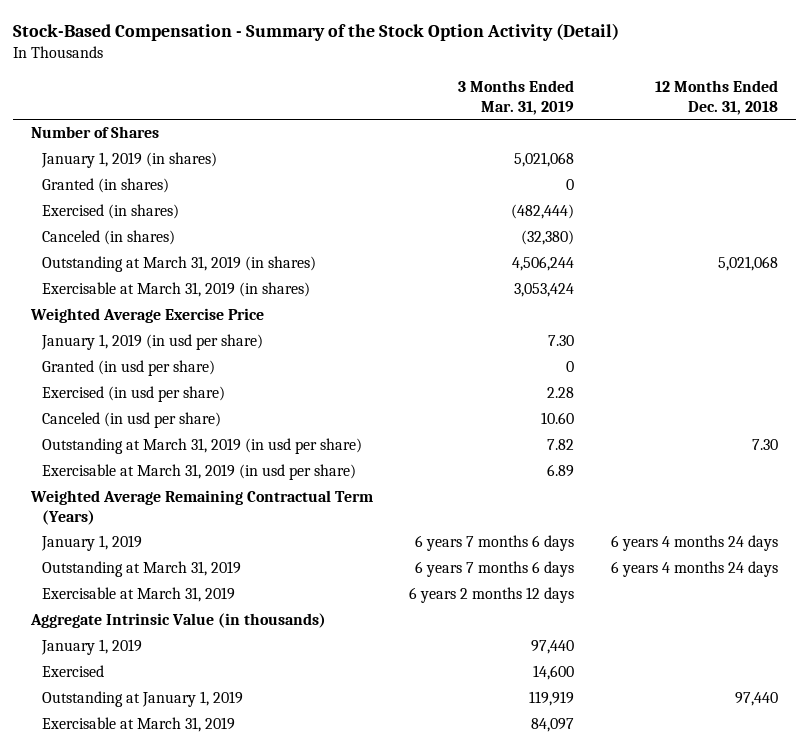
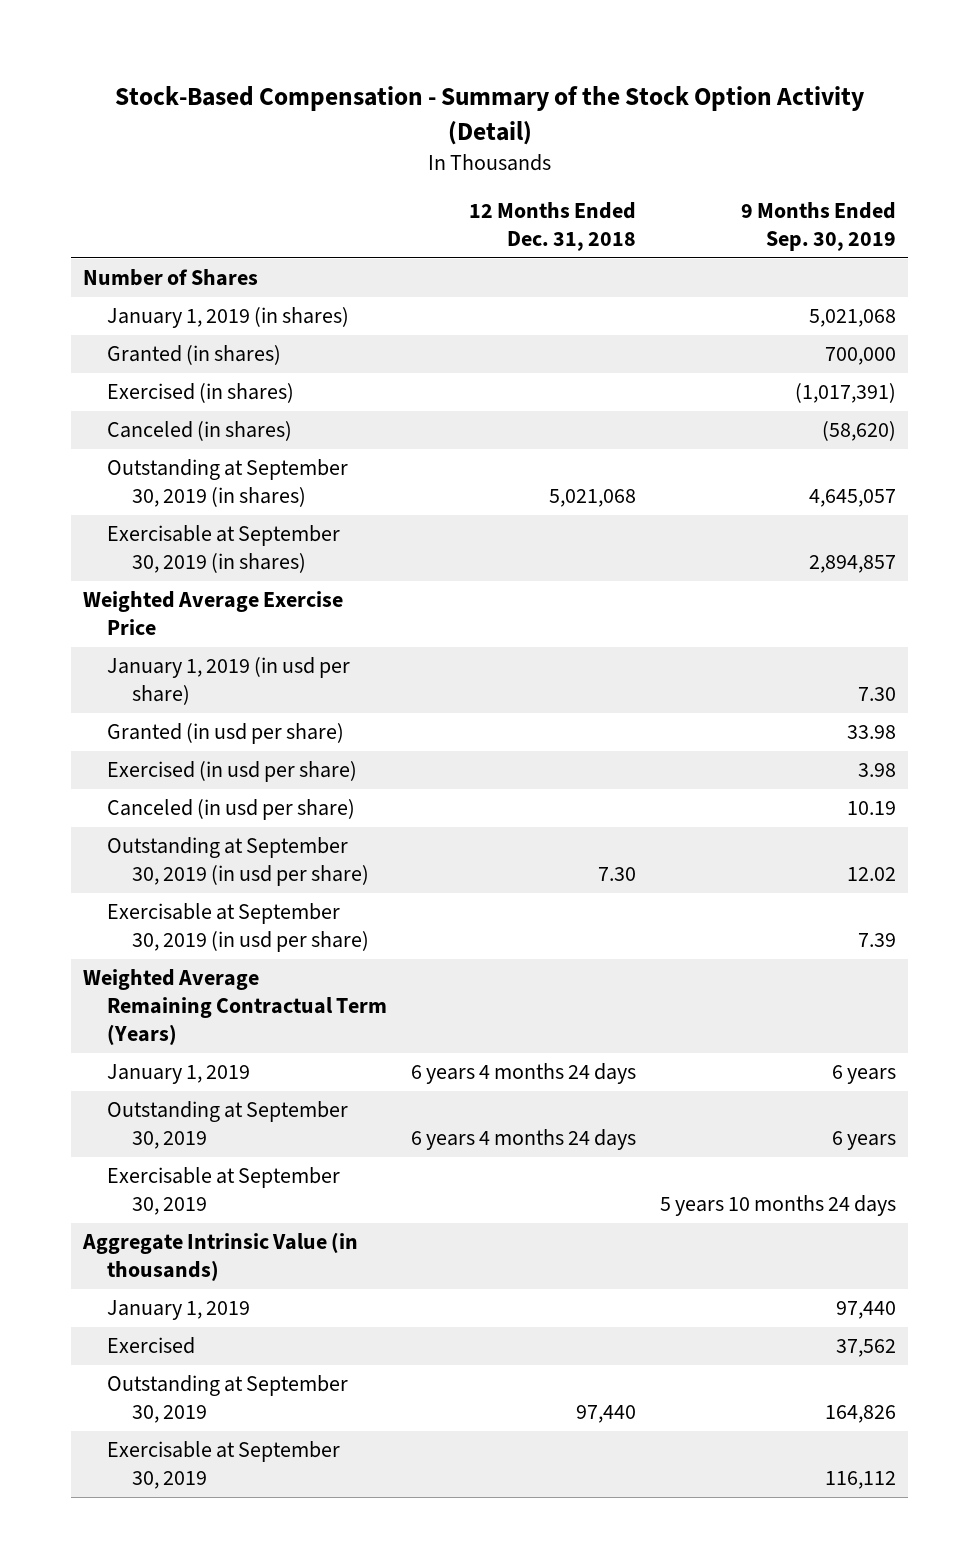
[458,79,575,115] 3 Months Ended Mar. 31, 2019 -> none
none -> [741,202,897,252] 9 Months Ended Sep. 30, 2019
[42,256,317,273] Outstanding at March 31, 2019 (in shares) -> [107,459,349,508] Outstanding at September 30, 2019 (in shares)
[42,282,311,298] Exercisable at March 31, 2019 (in shares) -> [107,525,341,574] Exercisable at September 30, 2019 (in shares)
[42,438,363,455] Outstanding at March 31, 2019 (in usd per share) -> [107,837,369,887] Outstanding at September 30, 2019 (in usd per share)
[42,464,357,481] Exercisable at March 31, 2019 (in usd per share) -> [107,903,369,953] Exercisable at September 30, 2019 (in usd per share)
[42,561,242,578] Outstanding at March 31, 2019 -> [107,1101,349,1150] Outstanding at September 30, 2019
[42,587,236,603] Exercisable at March 31, 2019 -> [107,1167,341,1216] Exercisable at September 30, 2019
[42,691,244,708] Outstanding at January 1, 2019 -> [107,1375,349,1424] Outstanding at September 30, 2019
[42,717,236,733] Exercisable at March 31, 2019 -> [107,1441,341,1490] Exercisable at September 30, 2019

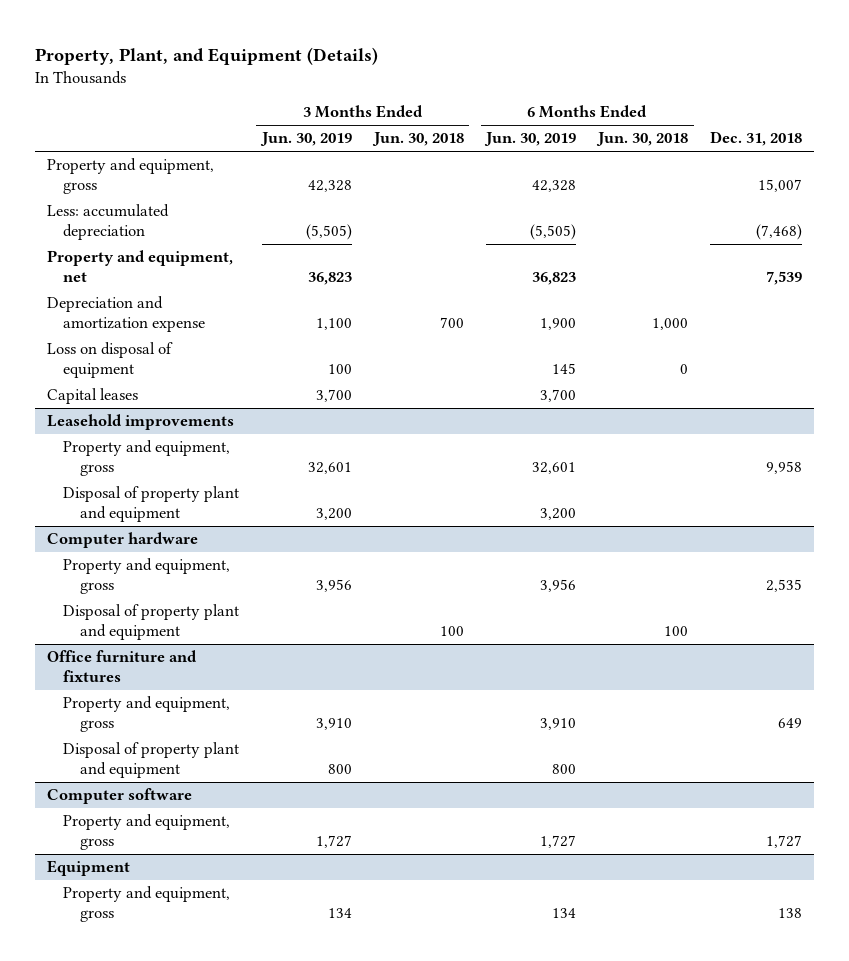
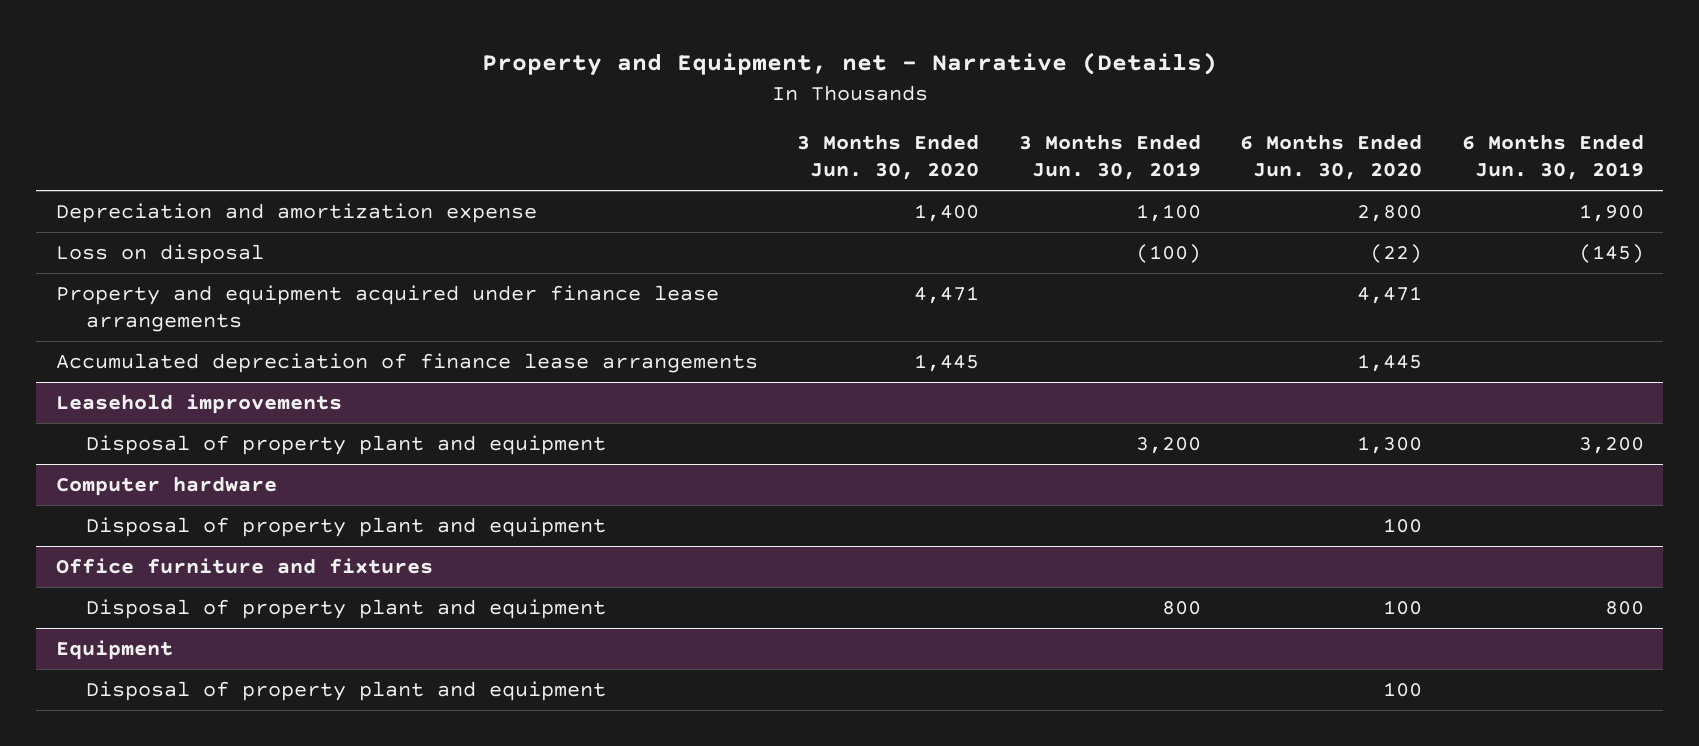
[35,46,379,65] Property, Plant, and Equipment (Details) -> [481,52,1217,77] Property and Equipment, net - Narrative (Details)
[371,132,464,147] Jun. 30, 2018 -> none
[596,132,689,147] Jun. 30, 2018 -> none
[710,131,803,147] Dec. 31, 2018 -> none
none -> [797,133,980,180] 3 Months Ended Jun. 30, 2020
none -> [1240,133,1423,180] 6 Months Ended Jun. 30, 2020
[46,158,214,194] Property and equipment, gross -> none
[46,204,169,240] Less: accumulated depreciation -> none
[46,250,233,282] Property and equipment, net -> none
[46,388,138,405] Capital leases -> none
[46,342,173,378] Loss on disposal of equipment -> [55,243,264,264] Loss on disposal
[327,363,352,374] 100 -> [1135,243,1201,263] (100)
[552,362,577,374] 145 -> [1578,243,1644,263] (145)
none -> [55,284,719,333] Property and equipment acquired under finance lease arrangements
none -> [55,352,758,373] Accumulated depreciation of finance lease arrangements
[63,440,231,476] Property and equipment, gross -> none
[63,558,231,594] Property and equipment, gross -> none
[63,696,231,732] Property and equipment, gross -> none
[46,788,192,805] Computer software -> none
[63,814,231,850] Property and equipment, gross -> none
[63,886,231,922] Property and equipment, gross -> none
none -> [85,680,606,701] Disposal of property plant and equipment

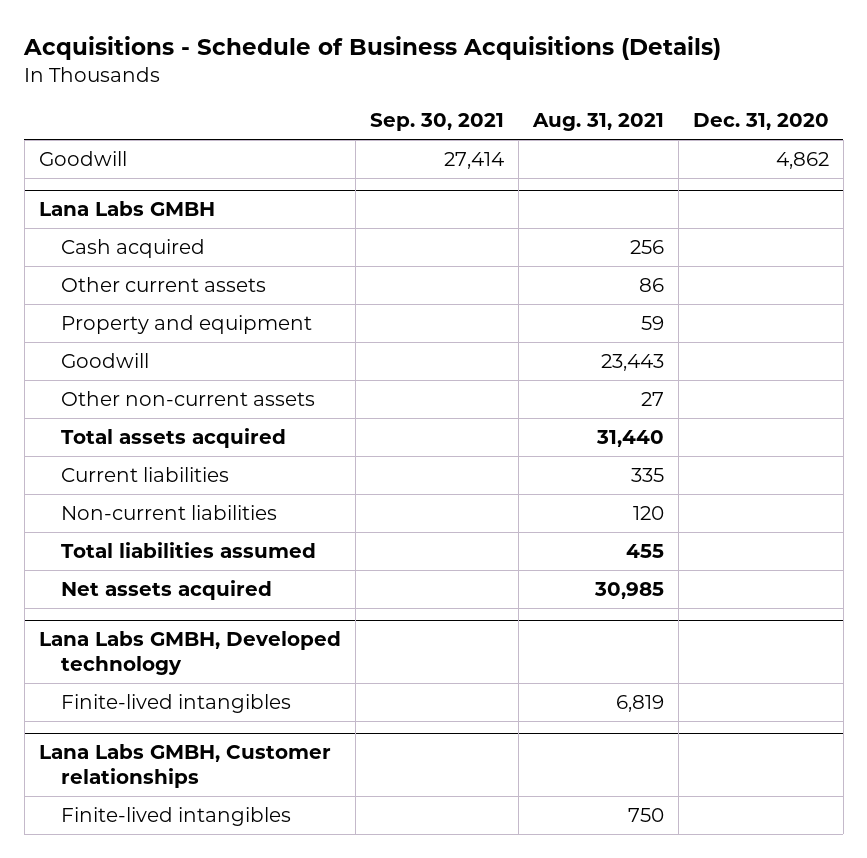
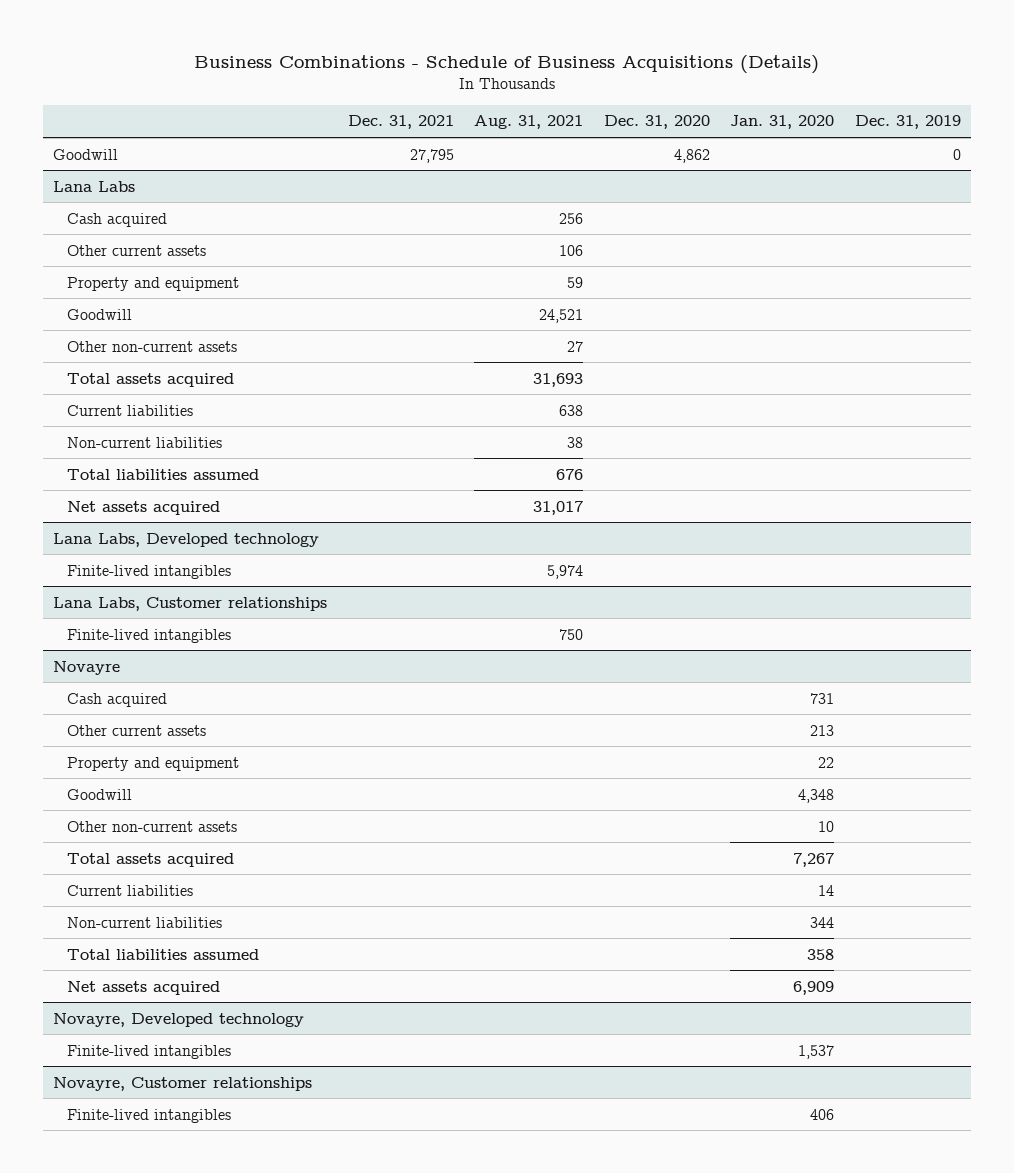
[23,36,722,61] Acquisitions - Schedule of Business Acquisitions (Details) -> [194,54,820,74] Business Combinations - Schedule of Business Acquisitions (Details)
[369,113,504,132] Sep. 30, 2021 -> none
none -> [347,115,454,130] Dec. 31, 2021
none -> [730,115,835,130] Jan. 31, 2020
none -> [854,115,961,130] Dec. 31, 2019
[38,201,215,217] Lana Labs GMBH -> [53,180,136,192] Lana Labs
[638,277,664,292] 86 -> [559,244,584,256] 106
[600,353,664,371] 23,443 -> [539,308,584,323] 24,521
[595,429,664,447] 31,440 -> [533,372,584,387] 31,693
[630,467,664,482] 335 -> [559,404,584,416] 638
[632,505,664,520] 120 -> [567,436,584,448] 38
[625,543,664,558] 455 -> [556,468,584,480] 676
[593,581,664,599] 30,985 -> [533,500,584,515] 31,017
[38,631,341,676] Lana Labs GMBH, Developed technology -> [53,532,320,547] Lana Labs, Developed technology
[615,694,664,712] 6,819 -> [547,564,584,579] 5,974
[38,744,331,789] Lana Labs GMBH, Customer relationships -> [53,596,328,611] Lana Labs, Customer relationships
none -> [53,660,121,675] Novayre
none -> [66,692,167,707] Cash acquired
none -> [66,724,206,736] Other current assets
none -> [66,756,239,771] Property and equipment
none -> [66,788,132,800] Goodwill
none -> [66,820,237,832] Other non-current assets
none -> [66,852,234,867] Total assets acquired
none -> [66,884,193,896] Current liabilities
none -> [66,916,222,928] Non-current liabilities
none -> [66,948,259,960] Total liabilities assumed
none -> [66,980,220,995] Net assets acquired
none -> [53,1012,305,1027] Novayre, Developed technology
none -> [66,1044,231,1059] Finite-lived intangibles
none -> [53,1076,313,1091] Novayre, Customer relationships
none -> [66,1108,231,1123] Finite-lived intangibles

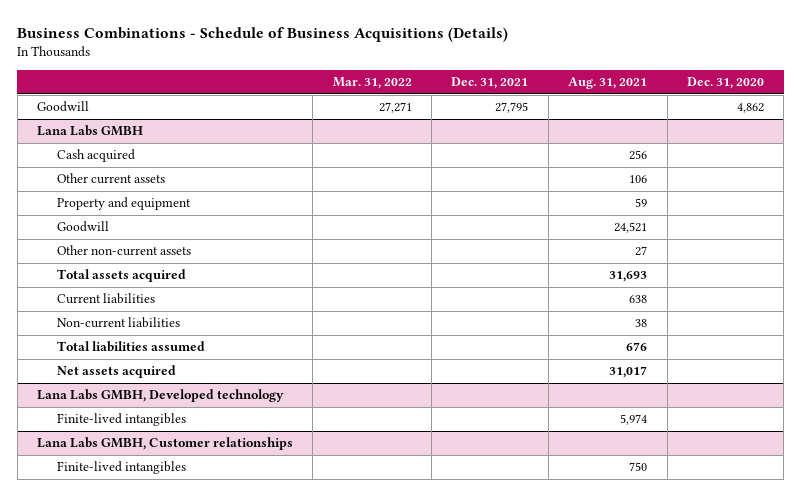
[730,115,835,130] Jan. 31, 2020 -> none
[854,115,961,130] Dec. 31, 2019 -> none
none -> [332,77,412,90] Mar. 31, 2022
[53,180,136,192] Lana Labs -> [36,125,143,137] Lana Labs GMBH
[53,532,320,547] Lana Labs, Developed technology -> [36,389,284,403] Lana Labs GMBH, Developed technology
[53,596,328,611] Lana Labs, Customer relationships -> [36,437,293,451] Lana Labs GMBH, Customer relationships
[53,660,121,675] Novayre -> none
[66,692,167,707] Cash acquired -> none
[66,724,206,736] Other current assets -> none
[66,756,239,771] Property and equipment -> none
[66,788,132,800] Goodwill -> none
[66,820,237,832] Other non-current assets -> none
[66,852,234,867] Total assets acquired -> none
[66,884,193,896] Current liabilities -> none
[66,916,222,928] Non-current liabilities -> none
[66,948,259,960] Total liabilities assumed -> none
[66,980,220,995] Net assets acquired -> none
[53,1012,305,1027] Novayre, Developed technology -> none
[66,1044,231,1059] Finite-lived intangibles -> none
[53,1076,313,1091] Novayre, Customer relationships -> none
[66,1108,231,1123] Finite-lived intangibles -> none

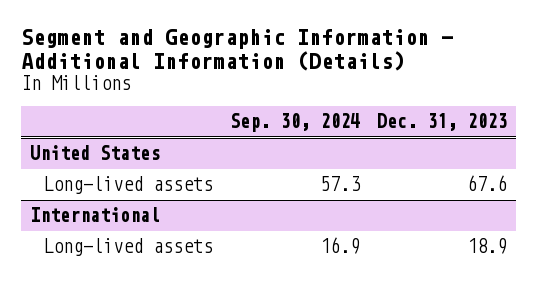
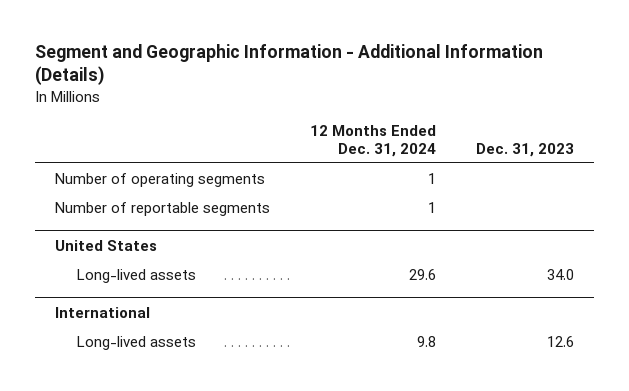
[230,113,361,133] Sep. 30, 2024 -> none
none -> [310,125,437,157] 12 Months Ended Dec. 31, 2024
none -> [54,172,265,187] Number of operating segments
none -> [54,201,270,216] Number of reportable segments
[467,175,508,192] 67.6 -> [547,268,575,280] 34.0
[467,238,508,255] 18.9 -> [547,335,575,347] 12.6

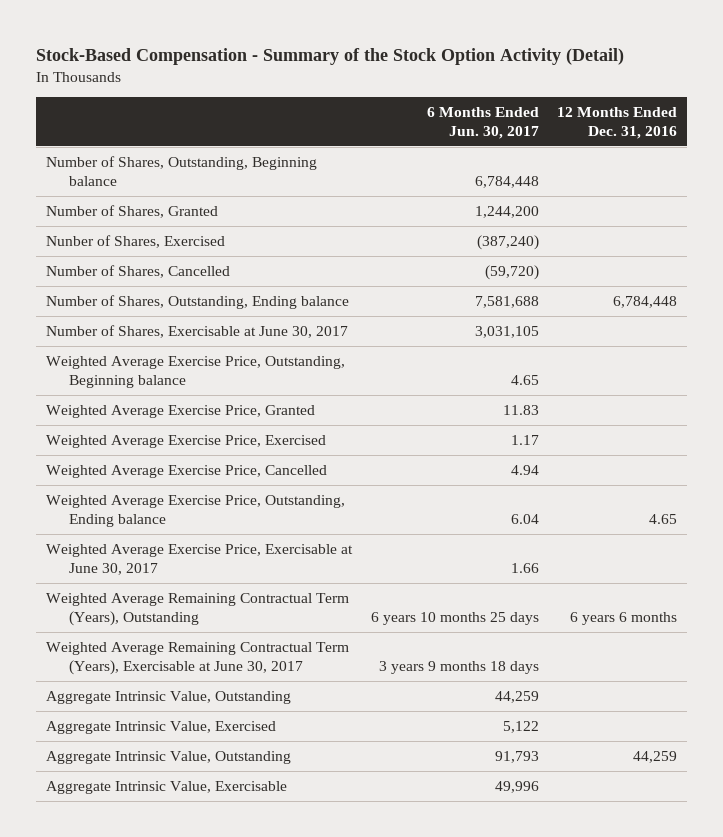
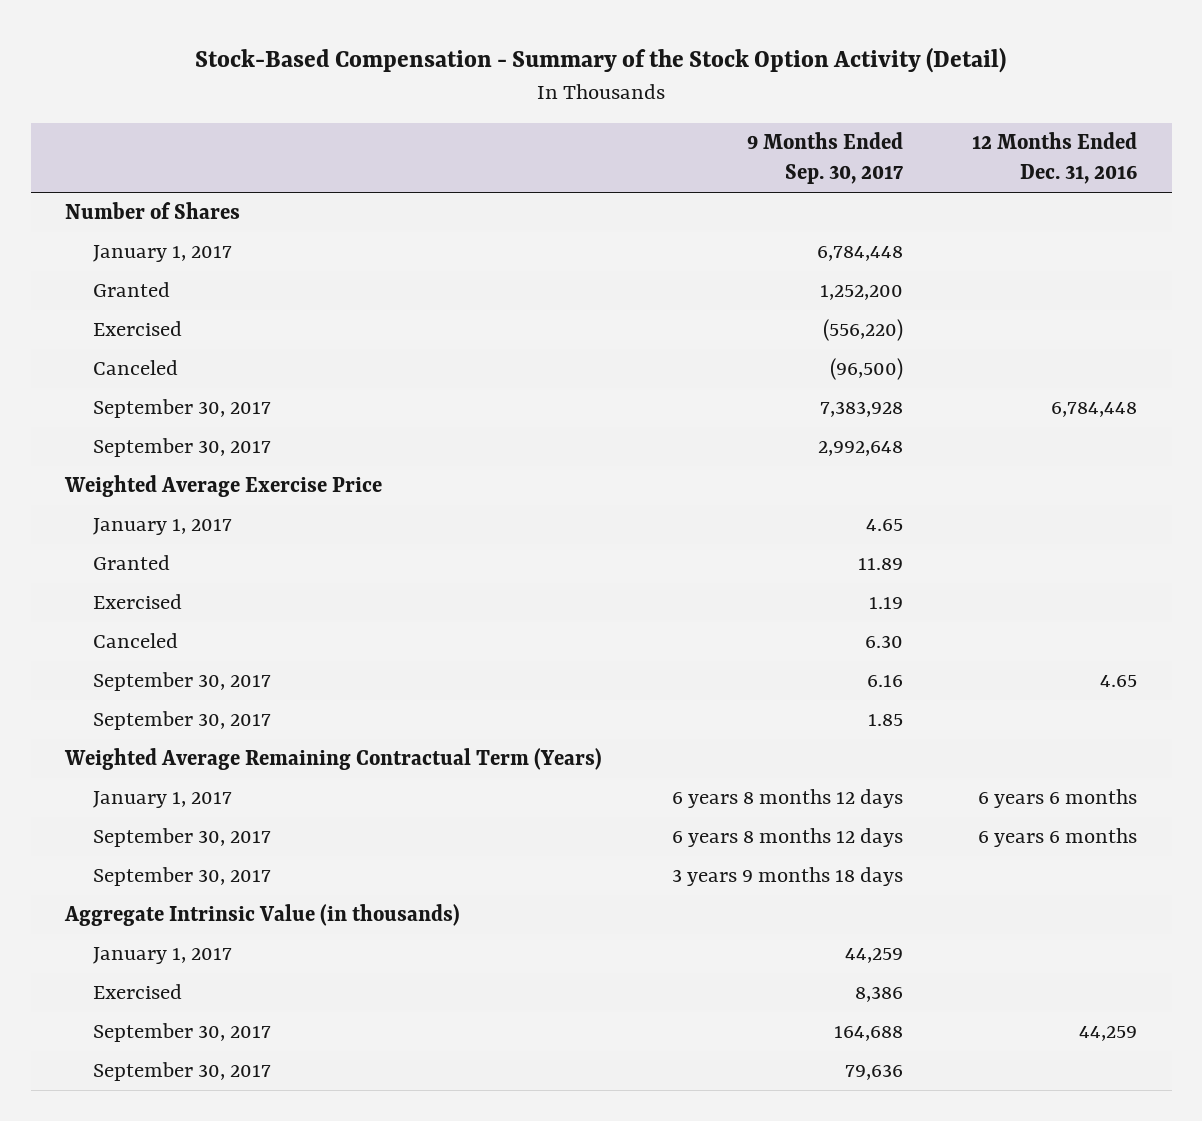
[426,107,539,140] 6 Months Ended Jun. 30, 2017 -> none
none -> [746,132,903,185] 9 Months Ended Sep. 30, 2017
none -> [65,202,241,220] Number of Shares
[45,156,317,186] Number of Shares, Outstanding, Beginning balance -> [93,245,233,263] January 1, 2017
[45,205,218,219] Number of Shares, Granted -> [93,282,171,298] Granted
[45,235,225,249] Nunber of Shares, Exercised -> [93,321,183,337] Exercised
[45,265,230,279] Number of Shares, Cancelled -> [93,360,179,376] Canceled
[45,295,349,310] Number of Shares, Outstanding, Ending balance -> [93,399,272,419] September 30, 2017
[45,325,348,339] Number of Shares, Exercisable at June 30, 2017 -> [93,438,272,458] September 30, 2017
none -> [64,475,383,498] Weighted Average Exercise Price
[45,356,345,388] Weighted Average Exercise Price, Outstanding, Beginning balance -> [93,518,233,536] January 1, 2017
[45,405,315,419] Weighted Average Exercise Price, Granted -> [93,555,171,571] Granted
[45,435,326,449] Weighted Average Exercise Price, Exercised -> [93,594,183,610] Exercised
[45,465,327,479] Weighted Average Exercise Price, Cancelled -> [93,633,179,649] Canceled
[45,495,345,527] Weighted Average Exercise Price, Outstanding, Ending balance -> [93,672,272,692] September 30, 2017
[45,544,353,575] Weighted Average Exercise Price, Exercisable at June 30, 2017 -> [93,711,272,731] September 30, 2017
none -> [64,748,603,771] Weighted Average Remaining Contractual Term (Years)
[45,593,349,626] Weighted Average Remaining Contractual Term (Years), Outstanding -> [93,791,233,809] January 1, 2017
none -> [93,828,272,848] September 30, 2017
[45,642,349,675] Weighted Average Remaining Contractual Term (Years), Exercisable at June 30, 2017 -> [93,867,272,887] September 30, 2017
none -> [64,904,461,927] Aggregate Intrinsic Value (in thousands)
[45,691,291,705] Aggregate Intrinsic Value, Outstanding -> [93,947,233,965] January 1, 2017
[45,721,276,735] Aggregate Intrinsic Value, Exercised -> [93,984,183,1000] Exercised
[45,751,291,765] Aggregate Intrinsic Value, Outstanding -> [93,1023,272,1043] September 30, 2017
[45,781,287,795] Aggregate Intrinsic Value, Exercisable -> [93,1062,272,1082] September 30, 2017

